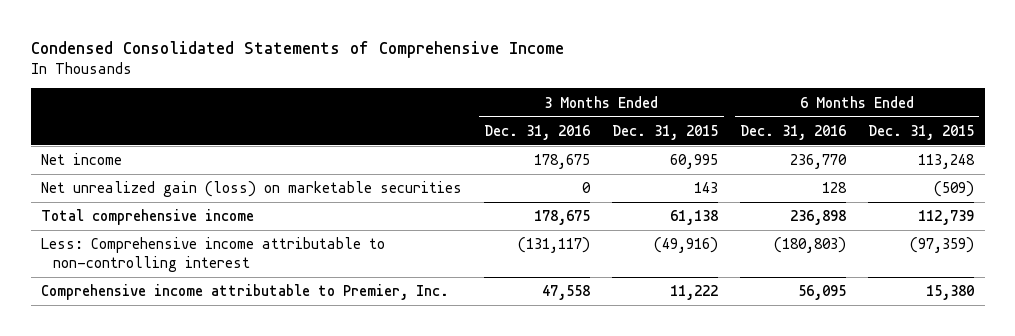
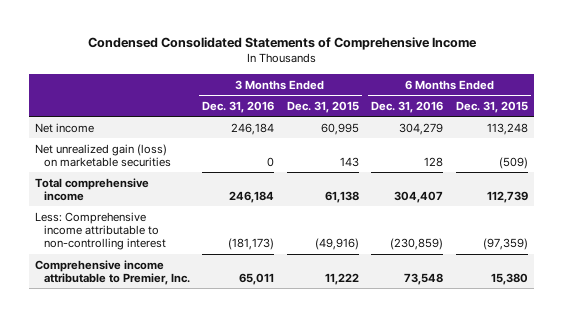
[534,154,591,170] 178,675 -> [231,122,275,135] 246,184
[790,154,848,170] 236,770 -> [399,122,444,135] 304,279
[534,210,591,226] 178,675 -> [229,190,275,203] 246,184
[790,210,847,226] 236,898 -> [394,190,444,203] 304,407
[518,237,591,254] (131,117) -> [228,238,275,251] (181,173)
[774,237,847,254] (180,803) -> [390,238,444,251] (230,859)
[542,285,591,301] 47,558 -> [239,272,275,285] 65,011
[798,285,847,301] 56,095 -> [404,272,444,285] 73,548

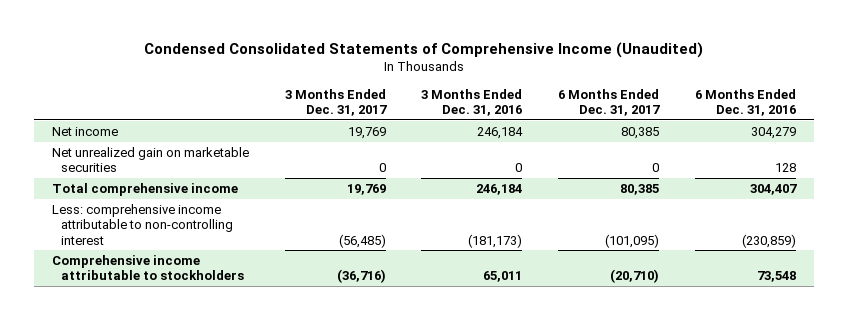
[87,36,477,50] Condensed Consolidated Statements of Comprehensive Income -> [143,41,703,58] Condensed Consolidated Statements of Comprehensive Income (Unaudited)
[286,100,359,113] Dec. 31, 2015 -> none
[455,100,528,113] Dec. 31, 2015 -> none
none -> [284,88,387,117] 3 Months Ended Dec. 31, 2017
none -> [558,88,661,117] 6 Months Ended Dec. 31, 2017
[35,143,171,167] Net unrealized gain (loss) on marketable securities -> [51,146,249,173] Net unrealized gain on marketable securities
[35,211,166,251] Less: Comprehensive income attributable to non-controlling interest -> [51,203,234,245] Less: comprehensive income attributable to non-controlling interest
[35,259,190,285] Comprehensive income attributable to Premier, Inc. -> [51,254,245,281] Comprehensive income attributable to stockholders

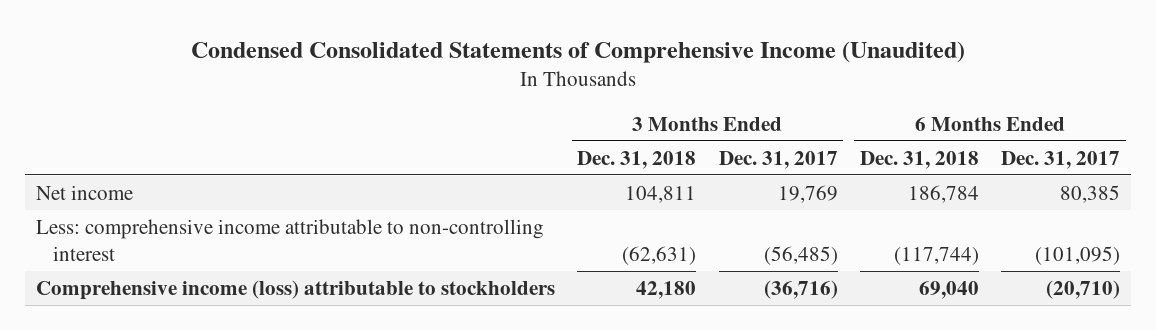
[421,88,523,117] 3 Months Ended Dec. 31, 2016 -> none
[695,88,797,117] 6 Months Ended Dec. 31, 2016 -> none
none -> [577,150,697,169] Dec. 31, 2018
none -> [859,150,979,169] Dec. 31, 2018
[51,146,249,173] Net unrealized gain on marketable securities -> none
[51,182,238,196] Total comprehensive income -> none
[51,254,245,281] Comprehensive income attributable to stockholders -> [36,279,556,300] Comprehensive income (loss) attributable to stockholders

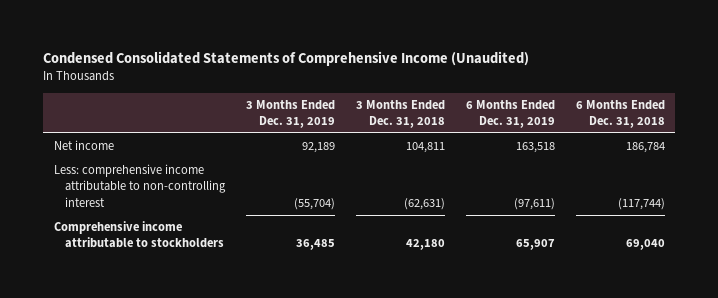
[718,150,838,169] Dec. 31, 2017 -> none
[1001,150,1121,169] Dec. 31, 2017 -> none
none -> [246,99,336,129] 3 Months Ended Dec. 31, 2019
none -> [465,99,555,129] 6 Months Ended Dec. 31, 2019
[36,279,556,300] Comprehensive income (loss) attributable to stockholders -> [53,221,225,249] Comprehensive income attributable to stockholders

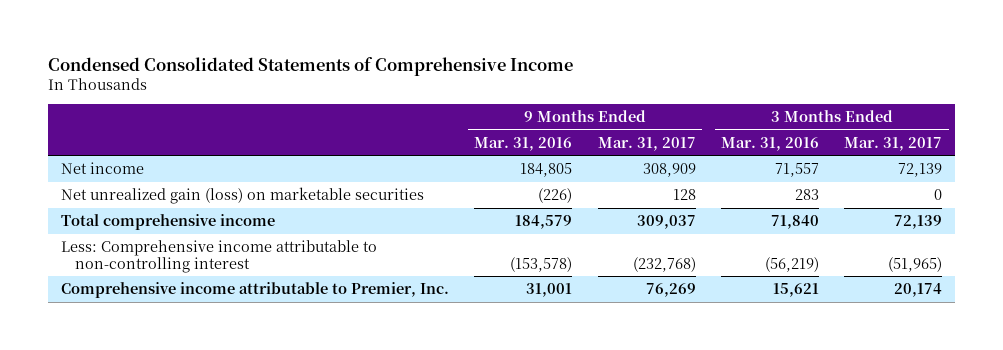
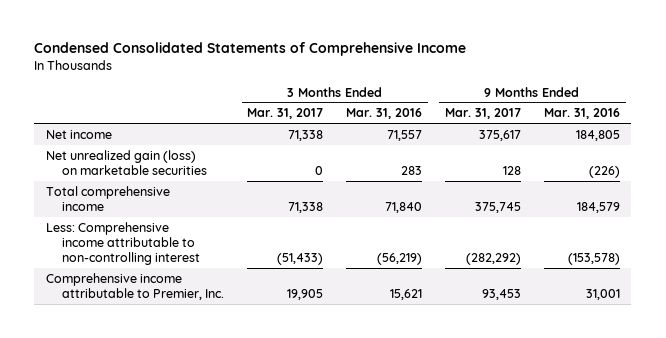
[642,162,696,177] 308,909 -> [479,129,522,141] 375,617
[898,162,943,177] 72,139 -> [288,129,324,141] 71,338
[636,214,696,229] 309,037 -> [475,201,522,213] 375,745
[894,214,943,229] 72,139 -> [288,201,324,213] 71,338
[632,256,696,272] (232,768) -> [466,253,522,266] (282,292)
[888,256,943,272] (51,965) -> [277,253,324,266] (51,433)
[645,282,696,297] 76,269 -> [482,288,522,300] 93,453
[894,282,943,297] 20,174 -> [287,288,324,300] 19,905

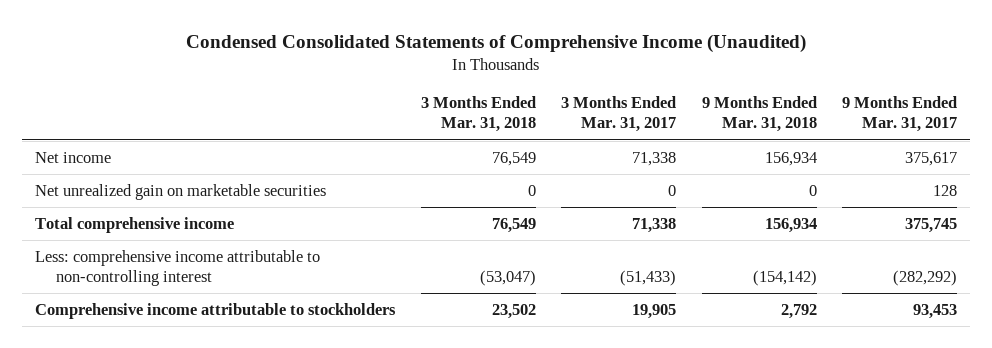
[34,42,467,57] Condensed Consolidated Statements of Comprehensive Income -> [186,33,807,53] Condensed Consolidated Statements of Comprehensive Income (Unaudited)
[346,108,423,120] Mar. 31, 2016 -> none
[543,108,620,120] Mar. 31, 2016 -> none
none -> [420,96,536,133] 3 Months Ended Mar. 31, 2018
none -> [701,96,817,133] 9 Months Ended Mar. 31, 2018
[45,149,208,175] Net unrealized gain (loss) on marketable securities -> [34,183,326,200] Net unrealized gain on marketable securities
[45,221,201,266] Less: Comprehensive income attributable to non-controlling interest -> [34,249,320,287] Less: comprehensive income attributable to non-controlling interest
[45,272,225,300] Comprehensive income attributable to Premier, Inc. -> [34,302,396,319] Comprehensive income attributable to stockholders

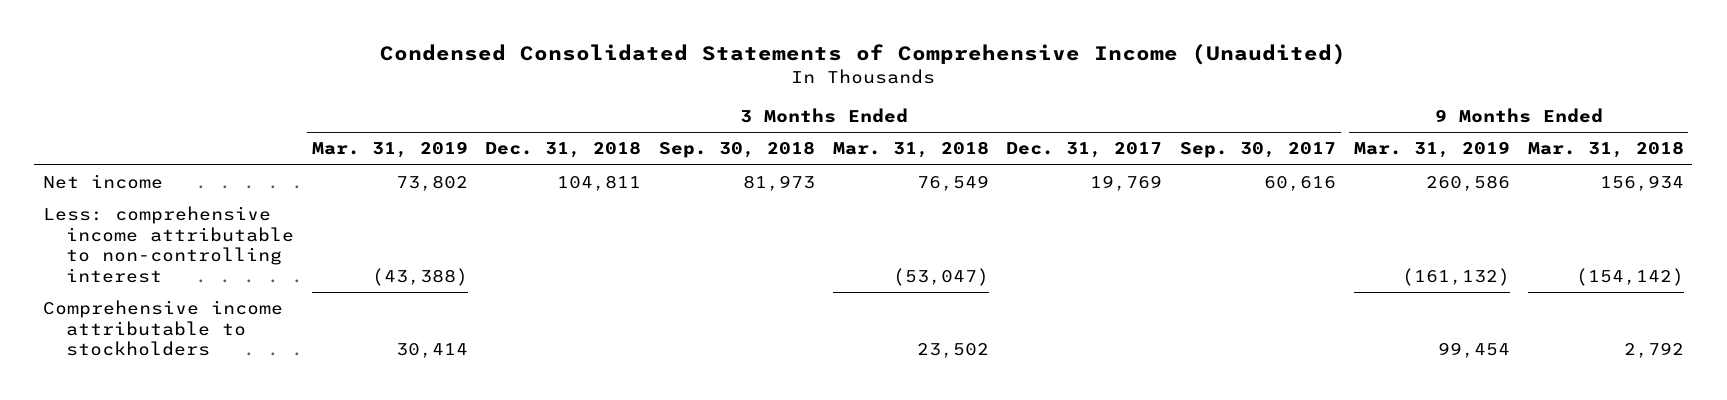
[561,96,677,133] 3 Months Ended Mar. 31, 2017 -> none
[842,96,958,133] 9 Months Ended Mar. 31, 2017 -> none
none -> [311,141,468,159] Mar. 31, 2019
none -> [485,141,642,159] Dec. 31, 2018
none -> [658,141,815,159] Sep. 30, 2018
none -> [1006,142,1163,159] Dec. 31, 2017
none -> [1180,142,1337,159] Sep. 30, 2017
none -> [1353,141,1510,159] Mar. 31, 2019
[34,183,326,200] Net unrealized gain on marketable securities -> none
[34,216,234,233] Total comprehensive income -> none

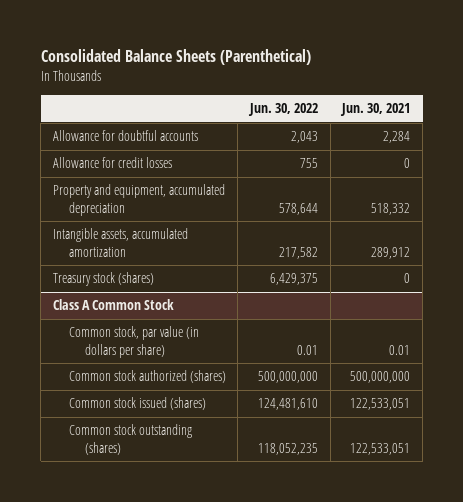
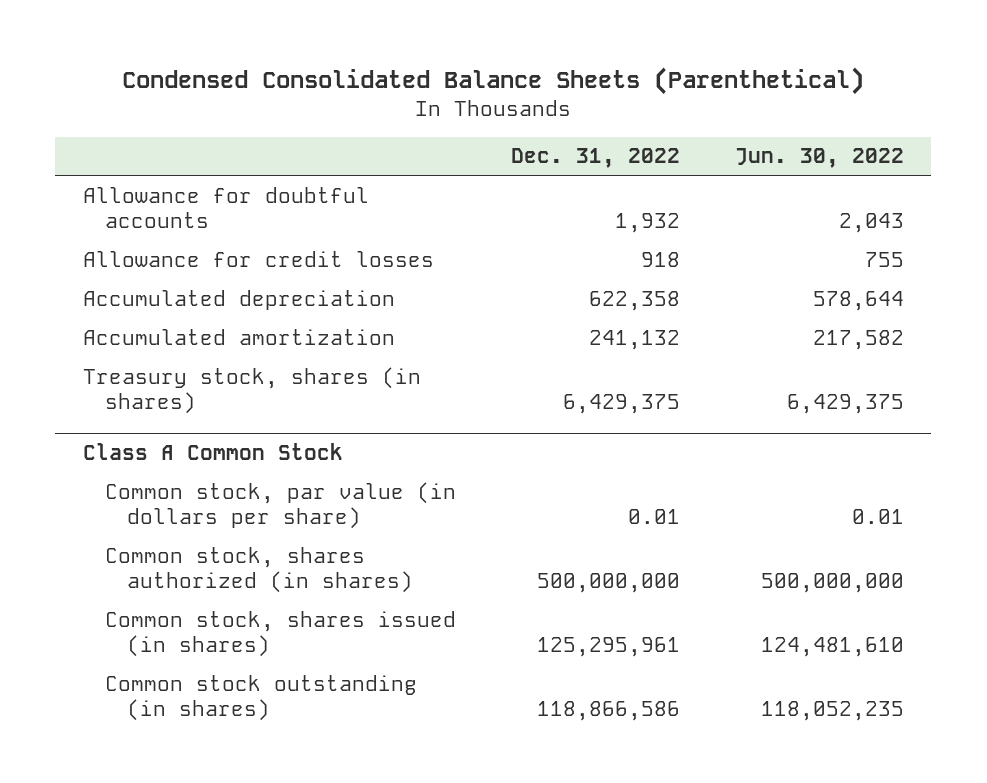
[40,49,311,66] Consolidated Balance Sheets (Parenthetical) -> [122,66,865,95] Condensed Consolidated Balance Sheets (Parenthetical)
[340,102,411,116] Jun. 30, 2021 -> none
none -> [510,148,680,169] Dec. 31, 2022
[53,184,226,216] Property and equipment, accumulated depreciation -> [82,289,395,310] Accumulated depreciation
[53,228,189,257] Intangible assets, accumulated amortization -> [82,328,395,345] Accumulated amortization
[53,272,155,287] Treasury stock (shares) -> [82,366,421,414] Treasury stock, shares (in shares)
[68,370,226,384] Common stock authorized (shares) -> [104,546,413,593] Common stock, shares authorized (in shares)
[68,397,206,411] Common stock issued (shares) -> [104,610,456,657] Common stock, shares issued (in shares)
[68,424,192,455] Common stock outstanding (shares) -> [104,674,417,721] Common stock outstanding (in shares)

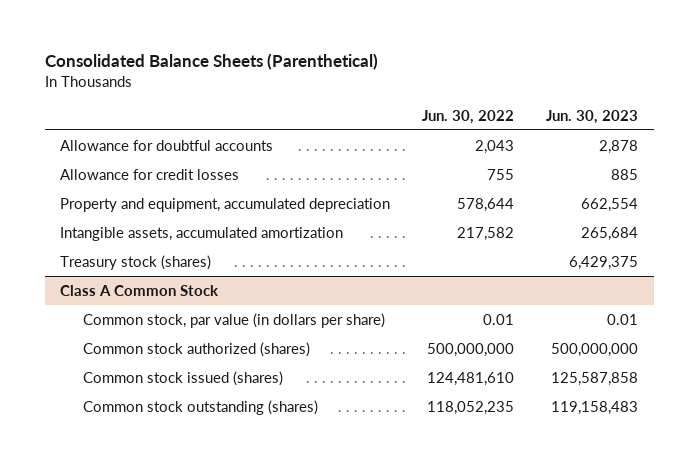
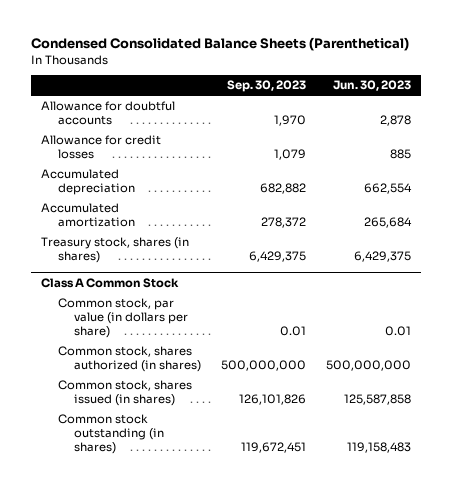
[44,53,378,71] Consolidated Balance Sheets (Parenthetical) -> [30,37,409,52] Condensed Consolidated Balance Sheets (Parenthetical)
[422,109,515,124] Jun. 30, 2022 -> none
none -> [227,80,307,93] Sep. 30, 2023
[60,197,391,212] Property and equipment, accumulated depreciation -> [40,169,135,196] Accumulated depreciation
[60,226,344,241] Intangible assets, accumulated amortization -> [40,203,135,228] Accumulated amortization
[60,254,212,270] Treasury stock (shares) -> [40,237,189,264] Treasury stock, shares (in shares)
[83,341,311,357] Common stock authorized (shares) -> [57,346,202,373] Common stock, shares authorized (in shares)
[83,370,284,386] Common stock issued (shares) -> [57,380,192,407] Common stock, shares issued (in shares)
[83,399,319,415] Common stock outstanding (shares) -> [57,414,165,455] Common stock outstanding (in shares)

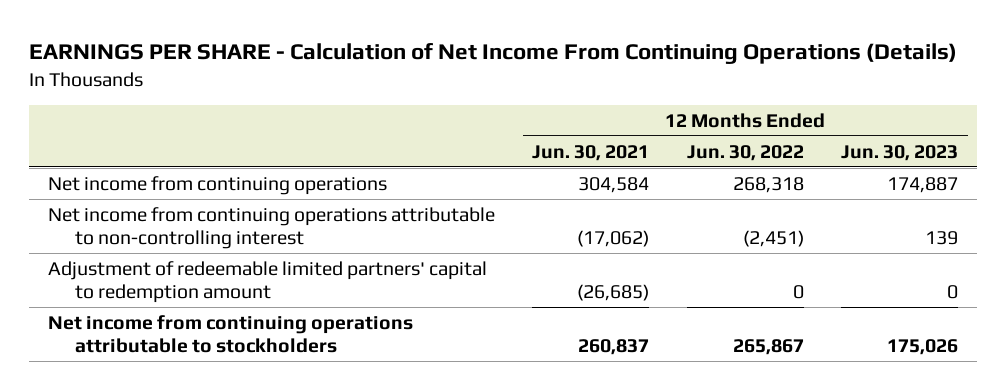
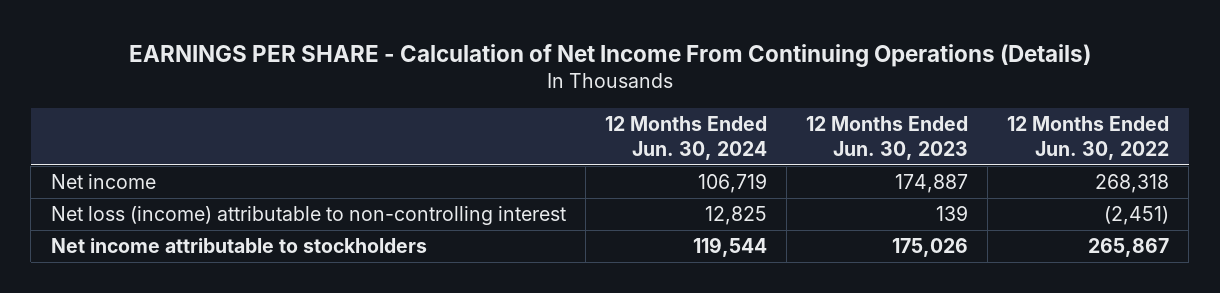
[532,144,650,161] Jun. 30, 2021 -> none
none -> [604,116,767,160] 12 Months Ended Jun. 30, 2024
[47,260,487,304] Adjustment of redeemable limited partners' capital to redemption amount -> none
[47,175,387,195] Net income from continuing operations -> [50,174,156,190] Net income
[47,206,495,250] Net income from continuing operations attributable to non-controlling interest -> [50,206,566,226] Net loss (income) attributable to non-controlling interest
[47,314,413,354] Net income from continuing operations attributable to stockholders -> [50,238,427,254] Net income attributable to stockholders

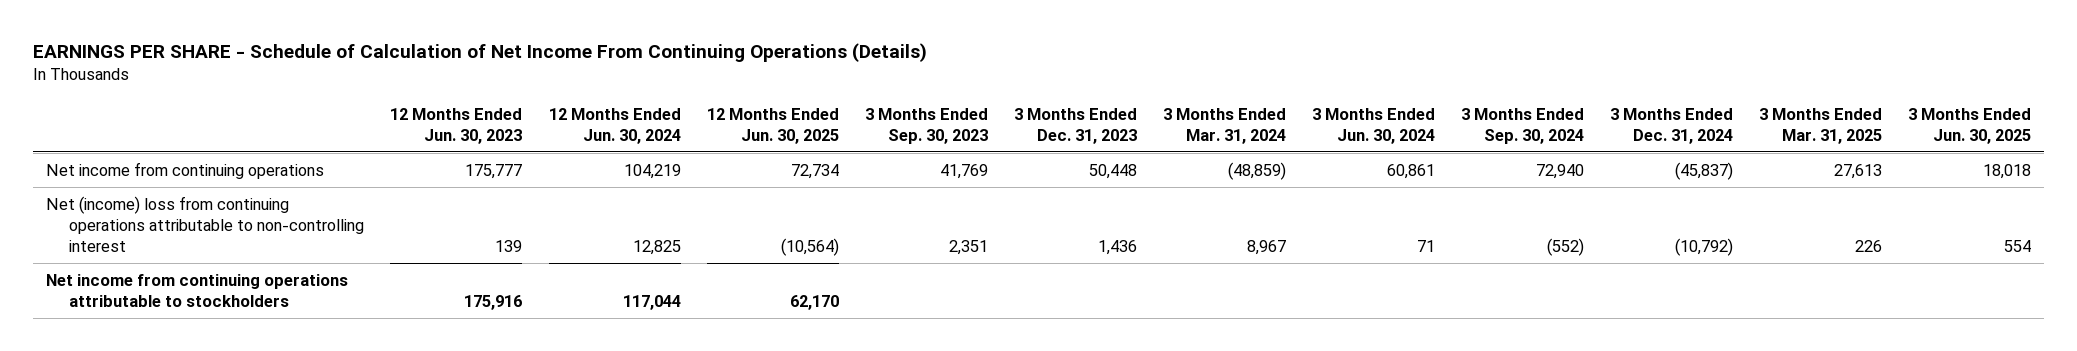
[128,43,1091,67] EARNINGS PER SHARE - Calculation of Net Income From Continuing Operations (Details) -> [32,43,927,63] EARNINGS PER SHARE - Schedule of Calculation of Net Income From Continuing Operations (Details)
[1007,116,1170,160] 12 Months Ended Jun. 30, 2022 -> none
none -> [706,107,839,144] 12 Months Ended Jun. 30, 2025
none -> [864,107,988,144] 3 Months Ended Sep. 30, 2023
none -> [1013,107,1137,144] 3 Months Ended Dec. 31, 2023
none -> [1162,107,1286,144] 3 Months Ended Mar. 31, 2024
none -> [1311,107,1435,144] 3 Months Ended Jun. 30, 2024
none -> [1460,107,1584,144] 3 Months Ended Sep. 30, 2024
none -> [1609,107,1733,144] 3 Months Ended Dec. 31, 2024
none -> [1758,107,1882,144] 3 Months Ended Mar. 31, 2025
none -> [1908,107,2032,144] 3 Months Ended Jun. 30, 2025
[50,174,156,190] Net income -> [45,161,324,179] Net income from continuing operations
[697,173,767,194] 106,719 -> [623,163,681,179] 104,219
[894,174,968,194] 174,887 -> [465,163,523,179] 175,777
[50,206,566,226] Net loss (income) attributable to non-controlling interest -> [45,195,365,253] Net (income) loss from continuing operations attributable to non-controlling interest
[50,238,427,254] Net income attributable to stockholders -> [45,273,348,307] Net income from continuing operations attributable to stockholders
[692,237,767,258] 119,544 -> [622,294,681,310] 117,044
[891,238,968,258] 175,026 -> [464,294,523,310] 175,916

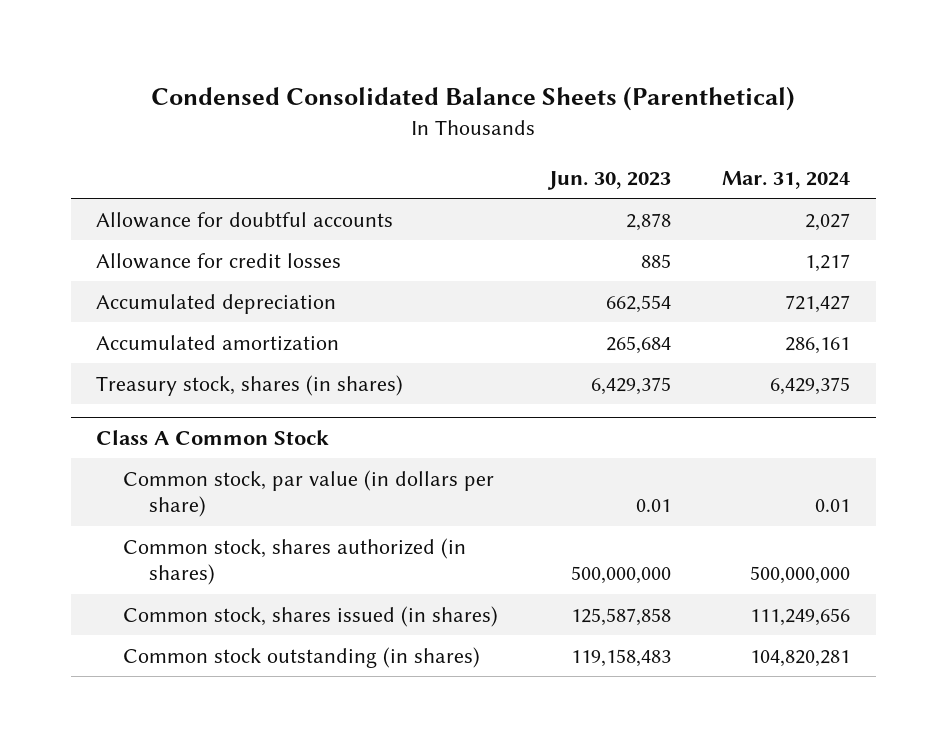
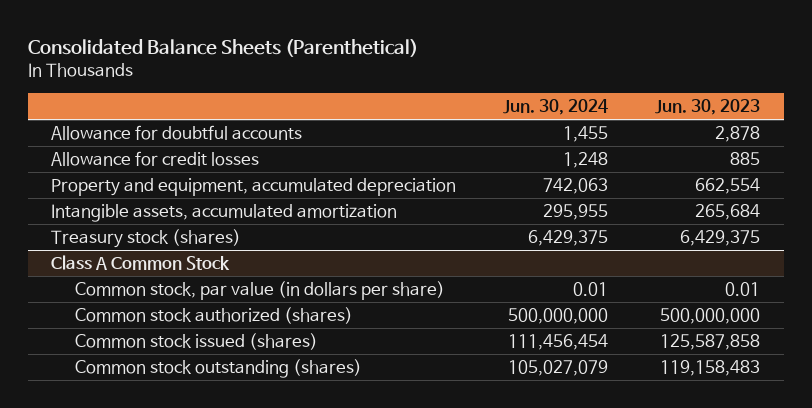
[151,86,796,112] Condensed Consolidated Balance Sheets (Parenthetical) -> [27,38,418,57] Consolidated Balance Sheets (Parenthetical)
[722,170,851,189] Mar. 31, 2024 -> none
none -> [503,99,609,116] Jun. 30, 2024
[96,293,337,314] Accumulated depreciation -> [51,178,457,197] Property and equipment, accumulated depreciation
[96,334,340,351] Accumulated amortization -> [51,204,398,223] Intangible assets, accumulated amortization
[96,374,404,396] Treasury stock, shares (in shares) -> [51,229,242,249] Treasury stock (shares)
[122,537,466,586] Common stock, shares authorized (in shares) -> [74,307,353,325] Common stock authorized (shares)
[122,605,498,627] Common stock, shares issued (in shares) -> [74,333,318,351] Common stock issued (shares)
[122,646,480,668] Common stock outstanding (in shares) -> [74,359,362,379] Common stock outstanding (shares)

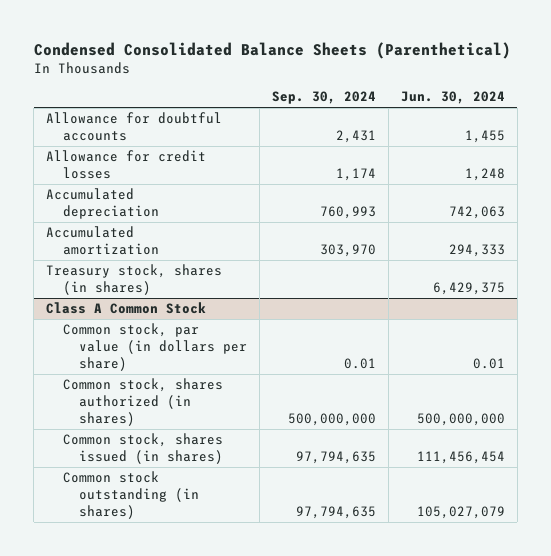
[27,38,418,57] Consolidated Balance Sheets (Parenthetical) -> [33,41,511,59] Condensed Consolidated Balance Sheets (Parenthetical)
[655,99,761,116] Jun. 30, 2023 -> none
none -> [271,91,376,105] Sep. 30, 2024
[51,178,457,197] Property and equipment, accumulated depreciation -> [46,188,159,220] Accumulated depreciation
[51,204,398,223] Intangible assets, accumulated amortization -> [46,226,159,256] Accumulated amortization
[543,204,609,221] 295,955 -> [448,244,505,258] 294,333
[51,229,242,249] Treasury stock (shares) -> [46,264,223,296] Treasury stock, shares (in shares)
[74,307,353,325] Common stock authorized (shares) -> [62,378,223,427] Common stock, shares authorized (in shares)
[74,333,318,351] Common stock issued (shares) -> [62,433,224,465] Common stock, shares issued (in shares)
[74,359,362,379] Common stock outstanding (shares) -> [62,471,200,520] Common stock outstanding (in shares)

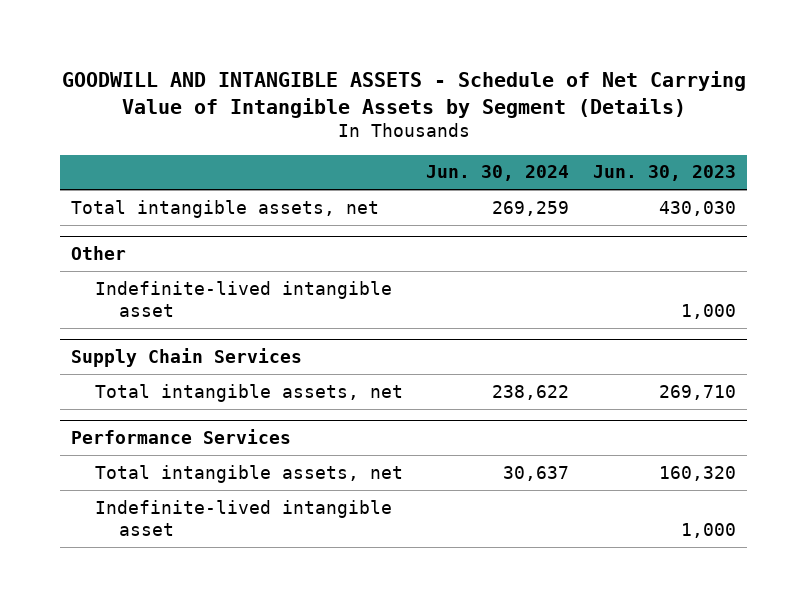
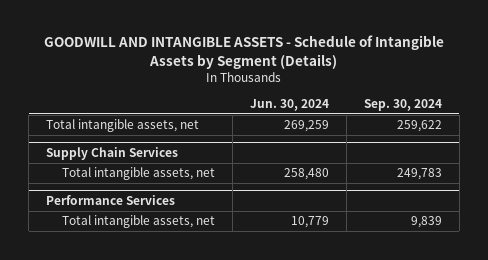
[61,70,746,118] GOODWILL AND INTANGIBLE ASSETS - Schedule of Net Carrying Value of Intangible Assets by Segment (Details) -> [43,35,444,69] GOODWILL AND INTANGIBLE ASSETS - Schedule of Intangible Assets by Segment (Details)
[592,165,736,182] Jun. 30, 2023 -> none
none -> [363,99,442,112] Sep. 30, 2024
[71,245,127,260] Other -> none
[95,280,393,317] Indefinite-lived intangible asset -> none
[492,384,570,400] 238,622 -> [284,168,330,181] 258,480
[95,499,393,536] Indefinite-lived intangible asset -> none
[503,465,570,481] 30,637 -> [291,216,330,229] 10,779

